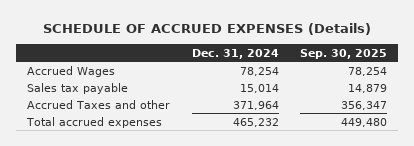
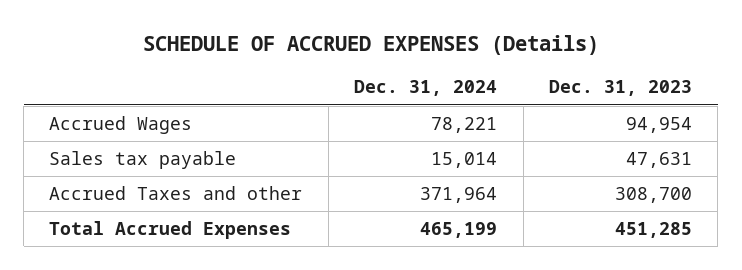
[300,48,388,59] Sep. 30, 2025 -> none
none -> [549,80,693,97] Dec. 31, 2023
[239,66,279,76] 78,254 -> [431,117,498,134] 78,221
[26,116,163,128] Total accrued expenses -> [49,221,292,240] Total Accrued Expenses
[232,117,279,127] 465,232 -> [420,222,498,239] 465,199

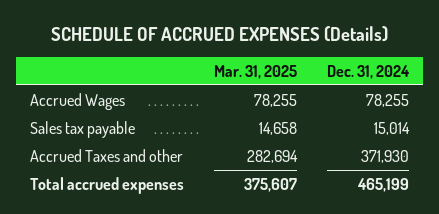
[549,80,693,97] Dec. 31, 2023 -> none
none -> [214,64,298,79] Mar. 31, 2025
[431,117,498,134] 78,221 -> [365,93,409,107] 78,255
[420,187,498,204] 371,964 -> [360,149,409,163] 371,930
[49,221,292,240] Total Accrued Expenses -> [30,176,185,194] Total accrued expenses

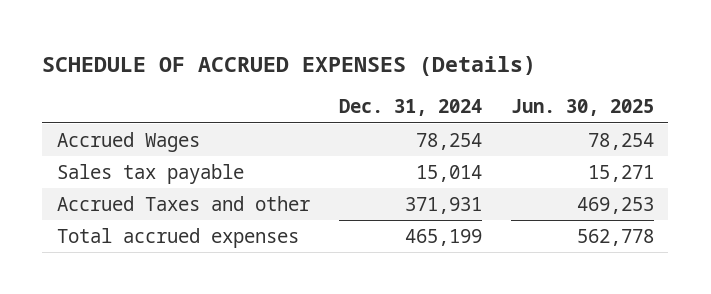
[214,64,298,79] Mar. 31, 2025 -> none
none -> [510,99,654,117] Jun. 30, 2025
[365,93,409,107] 78,255 -> [415,132,482,150] 78,254
[360,149,409,163] 371,930 -> [404,196,482,214] 371,931

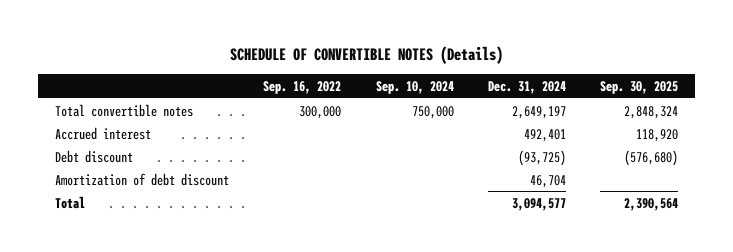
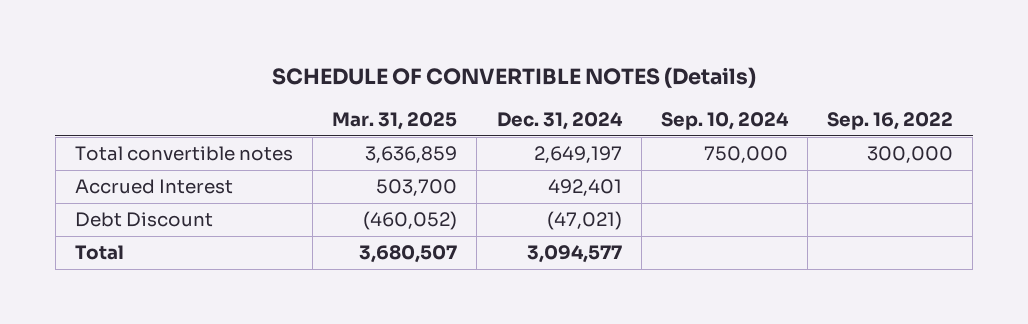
[600,80,679,94] Sep. 30, 2025 -> none
none -> [332,111,458,130] Mar. 31, 2025
[55,172,230,186] Amortization of debt discount -> none
[55,126,152,140] Accrued interest -> [75,179,234,195] Accrued Interest
[55,149,134,163] Debt discount -> [75,212,214,228] Debt Discount
[517,149,566,166] (93,725) -> [546,211,622,231] (47,021)

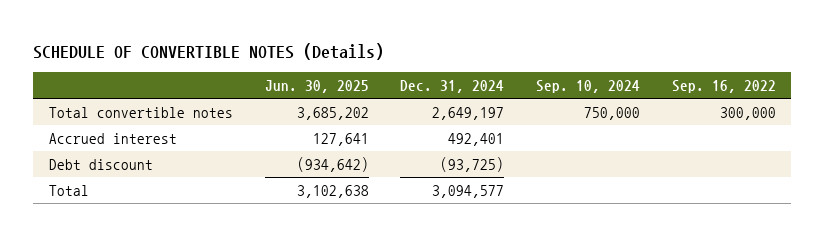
[332,111,458,130] Mar. 31, 2025 -> none
none -> [264,79,369,93] Jun. 30, 2025
[75,179,234,195] Accrued Interest -> [49,132,178,144] Accrued interest
[75,212,214,228] Debt Discount -> [49,158,154,170] Debt discount
[546,211,622,231] (47,021) -> [440,156,505,172] (93,725)

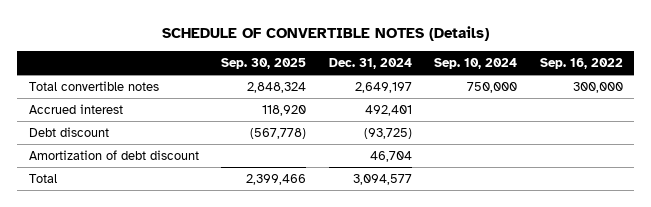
[264,79,369,93] Jun. 30, 2025 -> none
none -> [221,58,307,70] Sep. 30, 2025
none -> [28,149,199,160] Amortization of debt discount

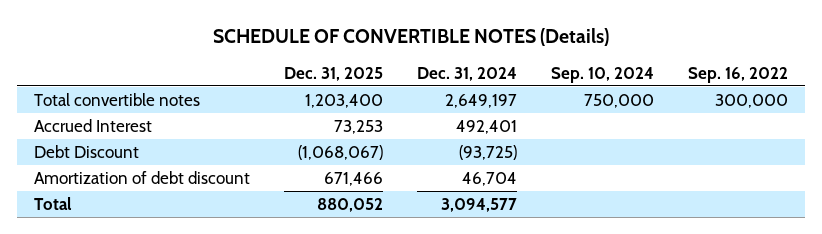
[221,58,307,70] Sep. 30, 2025 -> none
none -> [283,66,383,81] Dec. 31, 2025
[28,103,123,114] Accrued interest -> [33,118,152,132] Accrued Interest
[28,126,109,137] Debt discount -> [33,144,139,158] Debt Discount

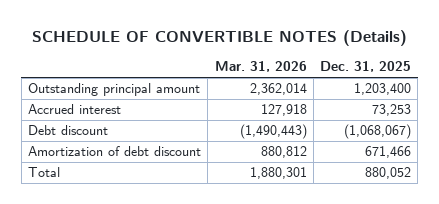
[416,66,517,81] Dec. 31, 2024 -> none
[551,66,655,83] Sep. 10, 2024 -> none
[688,66,789,83] Sep. 16, 2022 -> none
none -> [214,61,307,73] Mar. 31, 2026
[33,92,200,106] Total convertible notes -> [28,83,201,97] Outstanding principal amount
[33,118,152,132] Accrued Interest -> [28,104,122,115] Accrued interest
[33,144,139,158] Debt Discount -> [28,125,109,136] Debt discount

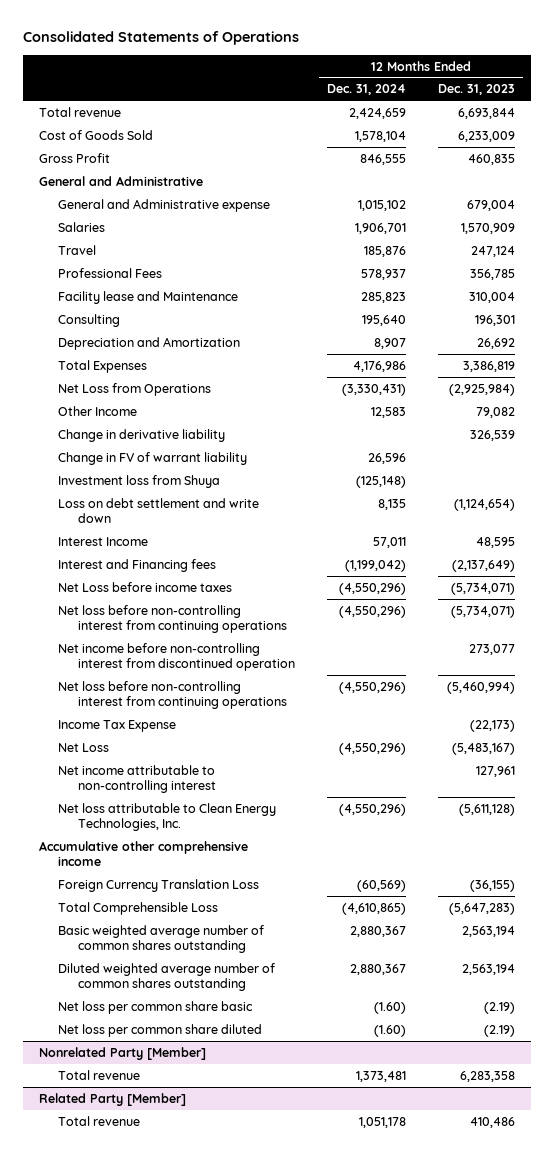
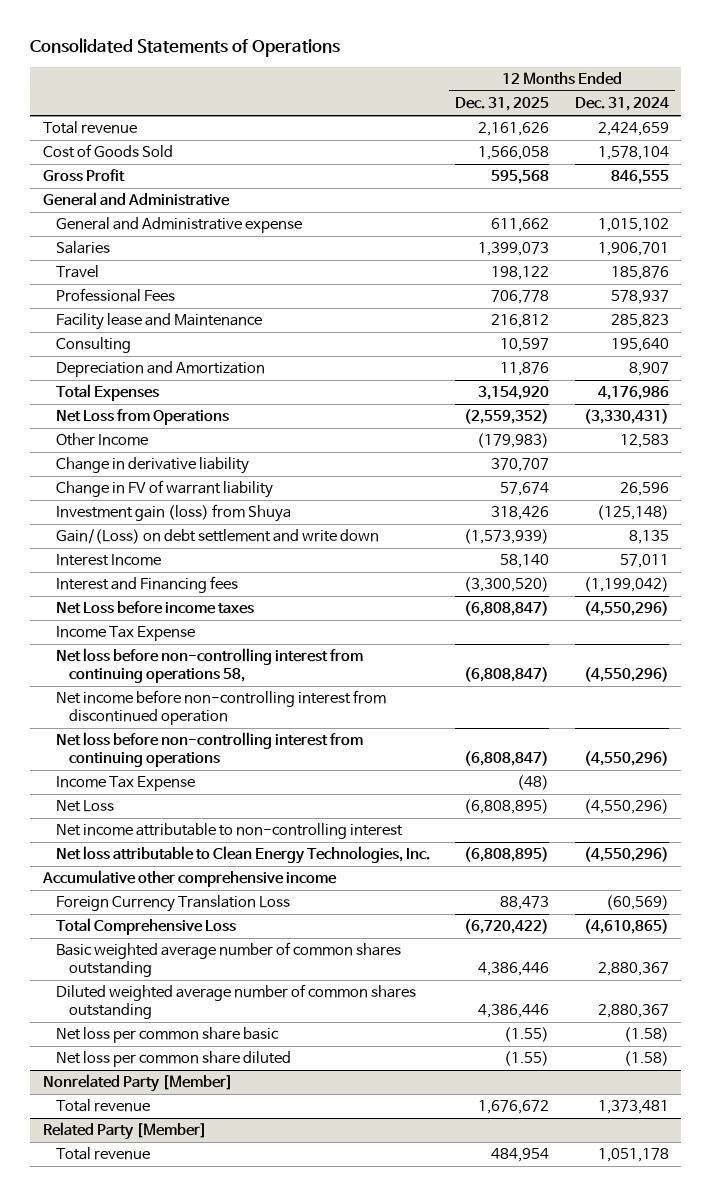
[437,84,515,96] Dec. 31, 2023 -> none
none -> [455,97,550,112] Dec. 31, 2025
[58,474,221,488] Investment loss from Shuya -> [55,504,291,523] Investment gain (loss) from Shuya
[58,497,260,523] Loss on debt settlement and write down -> [55,529,379,545] Gain/(Loss) on debt settlement and write down
none -> [55,626,195,642] Income Tax Expense
[58,604,288,633] Net loss before non-controlling interest from continuing operations -> [55,648,363,683] Net loss before non-controlling interest from continuing operations 58,
[58,901,219,915] Total Comprehensible Loss -> [55,918,236,936] Total Comprehensive Loss
[373,1001,406,1014] (1.60) -> [623,1027,669,1043] (1.58)
[373,1024,406,1037] (1.60) -> [623,1051,669,1067] (1.58)

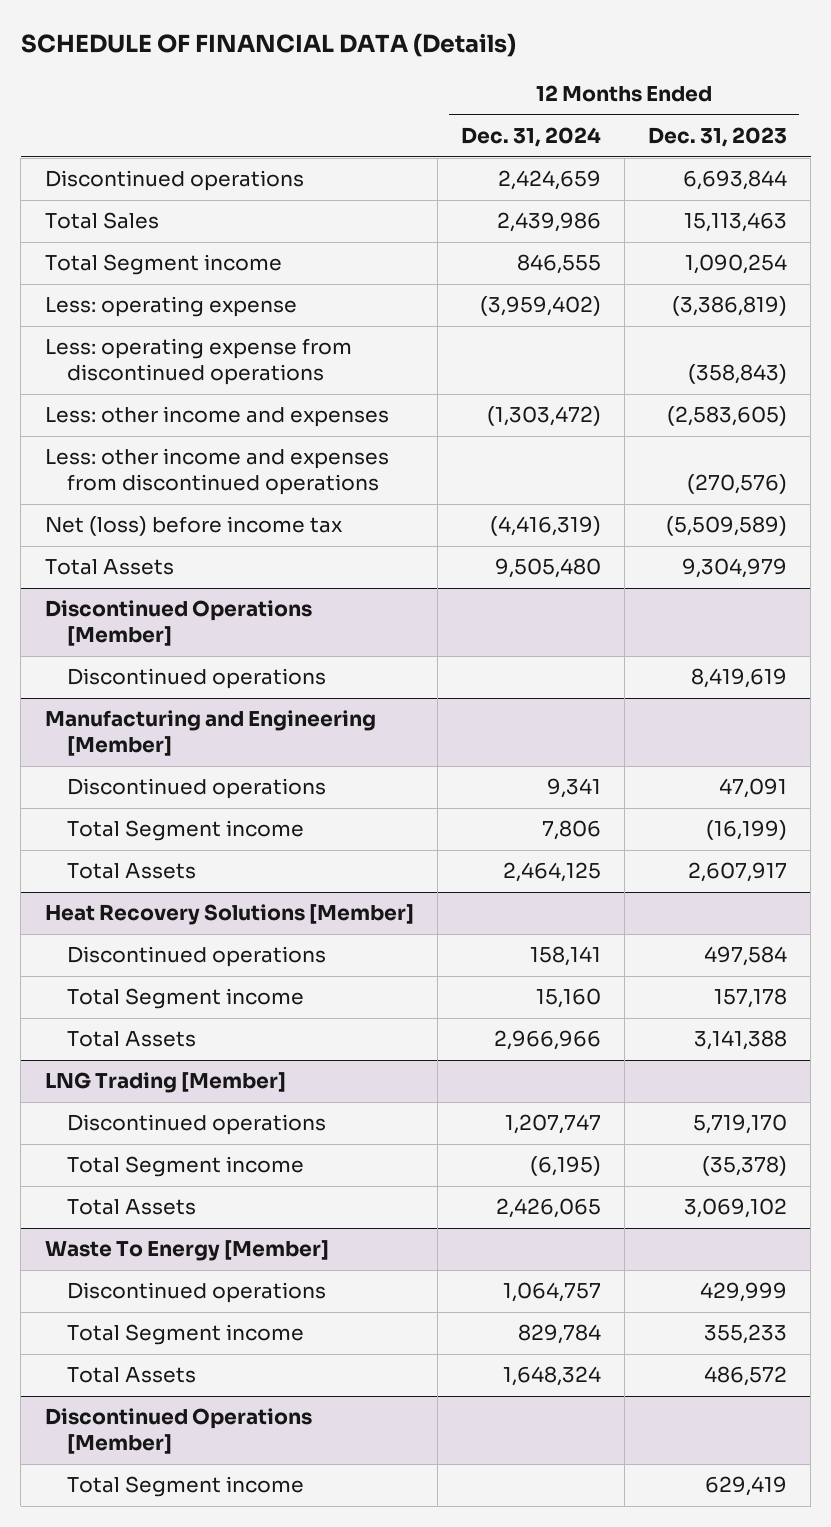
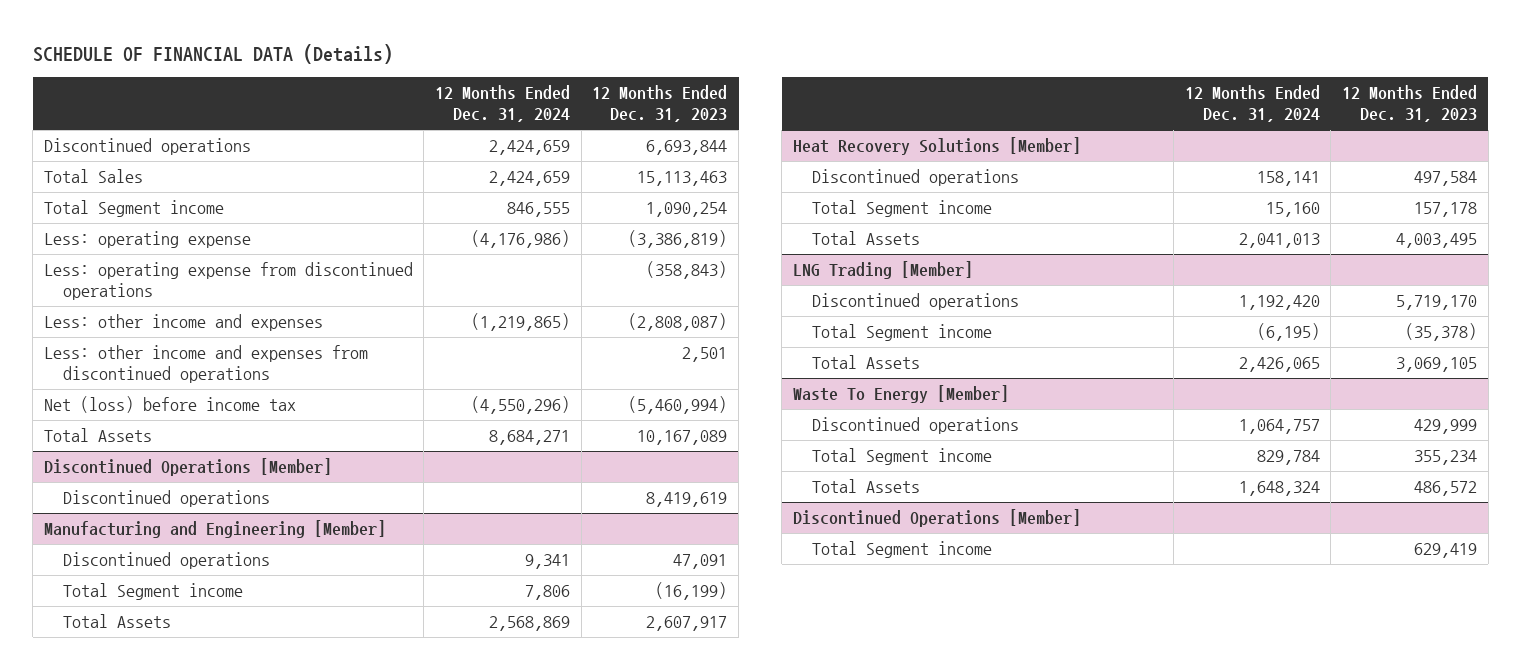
[496,212,601,233] 2,439,986 -> [489,171,571,187] 2,424,659
[479,296,601,317] (3,959,402) -> [471,230,571,249] (4,176,986)
[486,406,601,427] (1,303,472) -> [471,313,571,332] (1,219,865)
[666,406,787,427] (2,583,605) -> [628,313,728,332] (2,808,087)
[686,474,787,495] (270,576) -> [682,347,728,363] 2,501
[489,516,601,537] (4,416,319) -> [471,396,571,415] (4,550,296)
[665,516,787,537] (5,509,589) -> [628,396,728,415] (5,460,994)
[494,558,601,579] 9,505,480 -> [489,430,571,446] 8,684,271
[681,558,787,579] 9,304,979 -> [637,430,728,446] 10,167,089
[502,862,601,883] 2,464,125 -> [489,616,571,632] 2,568,869
[493,1030,601,1051] 2,966,966 -> [1238,233,1320,249] 2,041,013
[693,1030,787,1051] 3,141,388 -> [1395,233,1477,249] 4,003,495
[504,1114,601,1135] 1,207,747 -> [1238,295,1320,311] 1,192,420
[683,1198,787,1219] 3,069,102 -> [1395,357,1477,373] 3,069,105
[703,1324,787,1345] 355,233 -> [1413,450,1477,466] 355,234

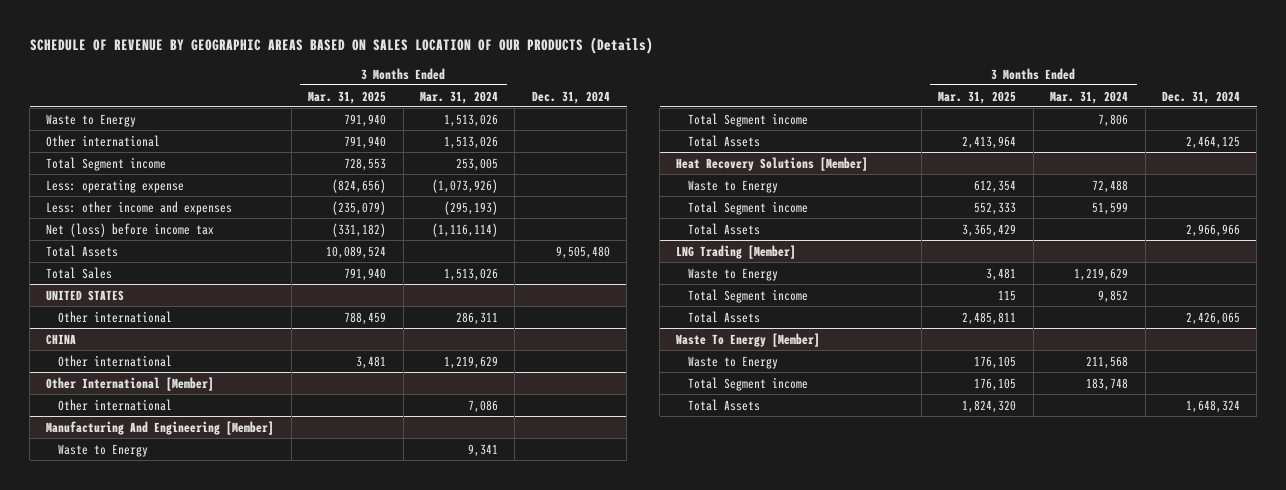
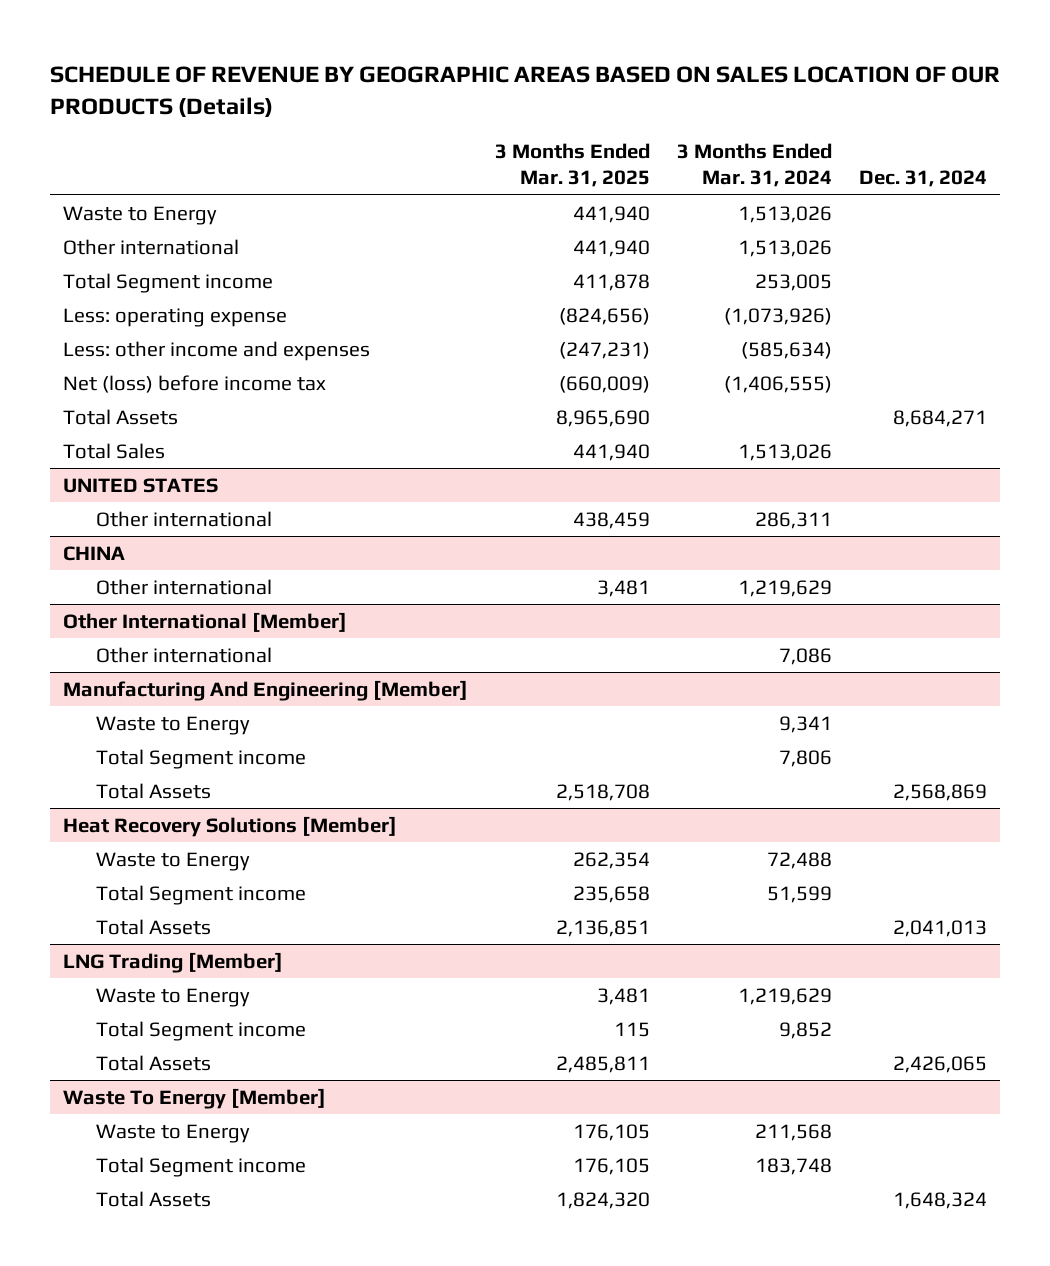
[344,113,387,127] 791,940 -> [573,205,651,223] 441,940
[344,135,387,149] 791,940 -> [573,239,651,257] 441,940
[344,157,387,171] 728,553 -> [573,273,651,291] 411,878
[332,200,387,215] (235,079) -> [559,341,651,359] (247,231)
[444,200,499,215] (295,193) -> [740,341,832,359] (585,634)
[332,222,387,237] (331,182) -> [559,375,651,393] (660,009)
[432,222,499,237] (1,116,114) -> [723,375,832,393] (1,406,555)
[326,245,387,259] 10,089,524 -> [556,409,651,427] 8,965,690
[555,245,610,259] 9,505,480 -> [892,409,987,427] 8,684,271
[344,267,387,281] 791,940 -> [573,443,651,461] 441,940
[344,311,387,325] 788,459 -> [573,511,651,529] 438,459
[962,135,1017,149] 2,413,964 -> [556,783,651,801] 2,518,708
[1185,135,1240,149] 2,464,125 -> [892,783,987,801] 2,568,869
[974,179,1017,193] 612,354 -> [573,851,651,869] 262,354
[974,201,1017,215] 552,333 -> [573,885,651,903] 235,658
[962,223,1017,237] 3,365,429 -> [556,919,651,937] 2,136,851
[1185,223,1240,237] 2,966,966 -> [892,919,987,937] 2,041,013

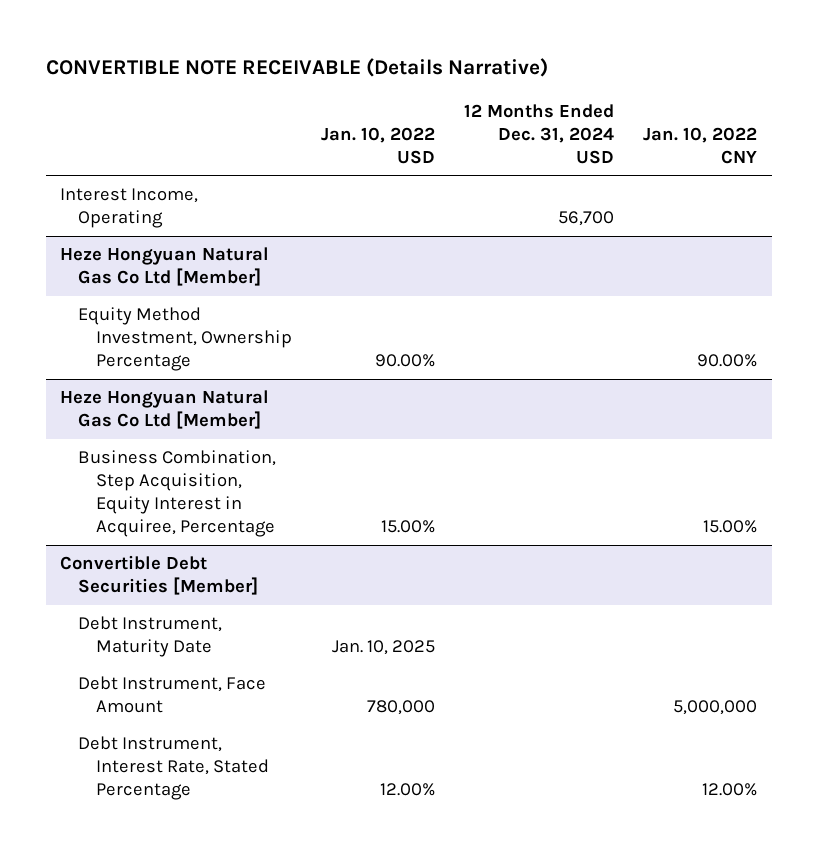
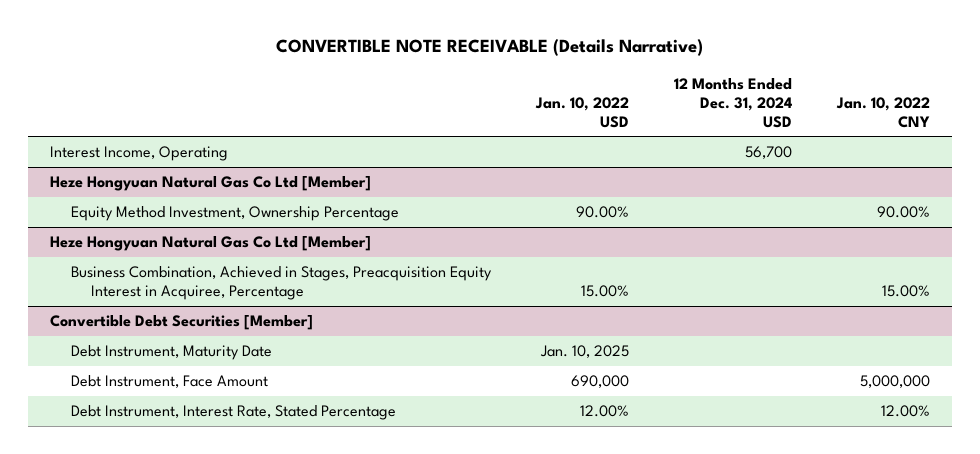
[78,450,277,538] Business Combination, Step Acquisition, Equity Interest in Acquiree, Percentage -> [70,266,492,301] Business Combination, Achieved in Stages, Preacquisition Equity Interest in Acquiree, Percentage
[366,700,435,716] 780,000 -> [570,375,629,389] 690,000

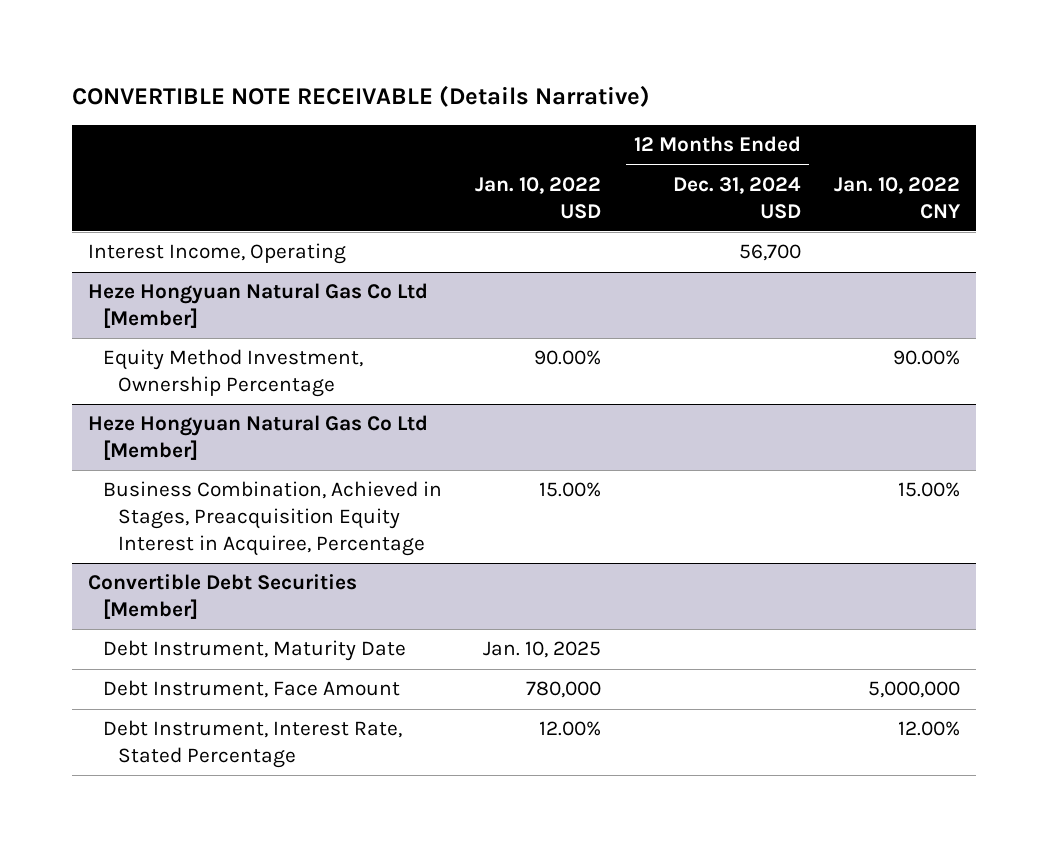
[570,375,629,389] 690,000 -> [526,681,602,699] 780,000

